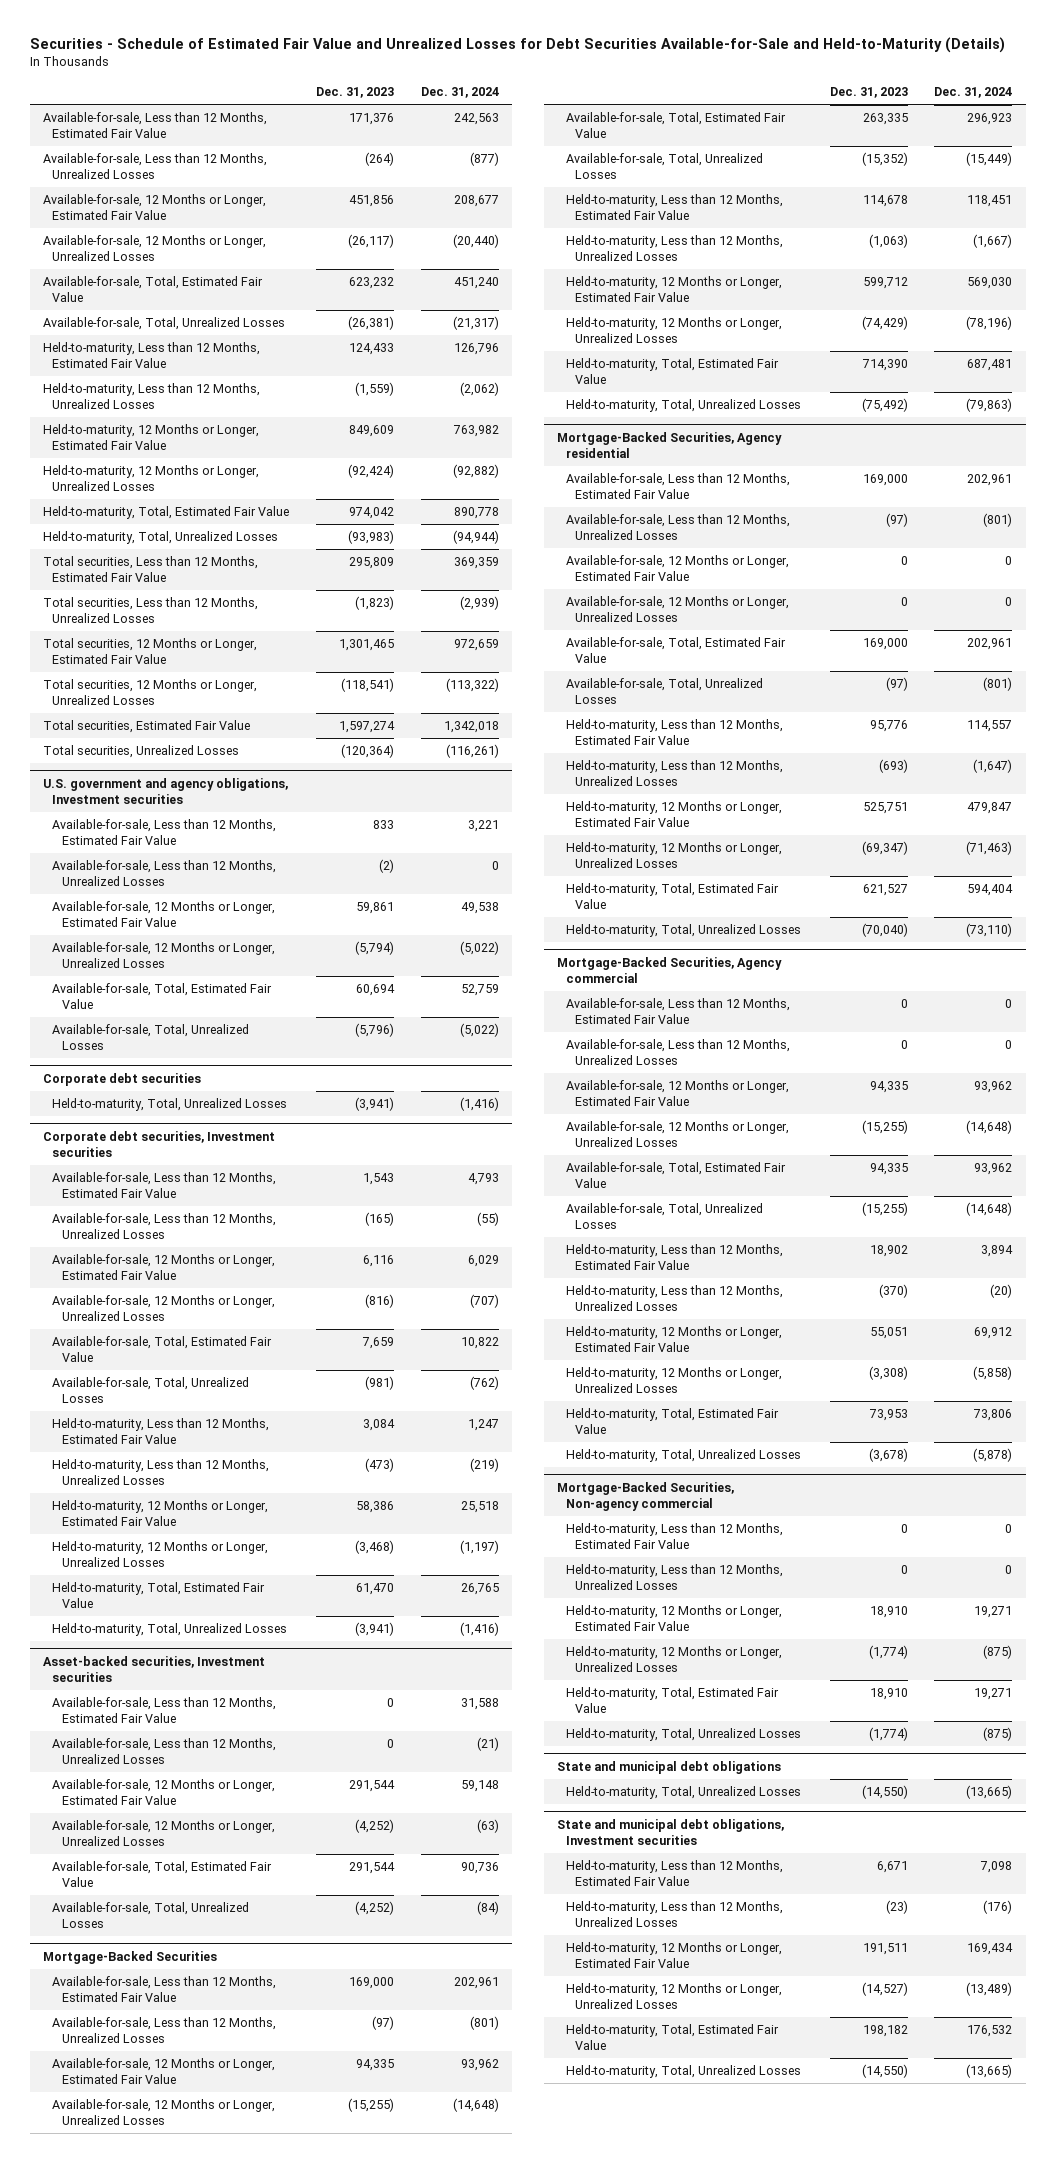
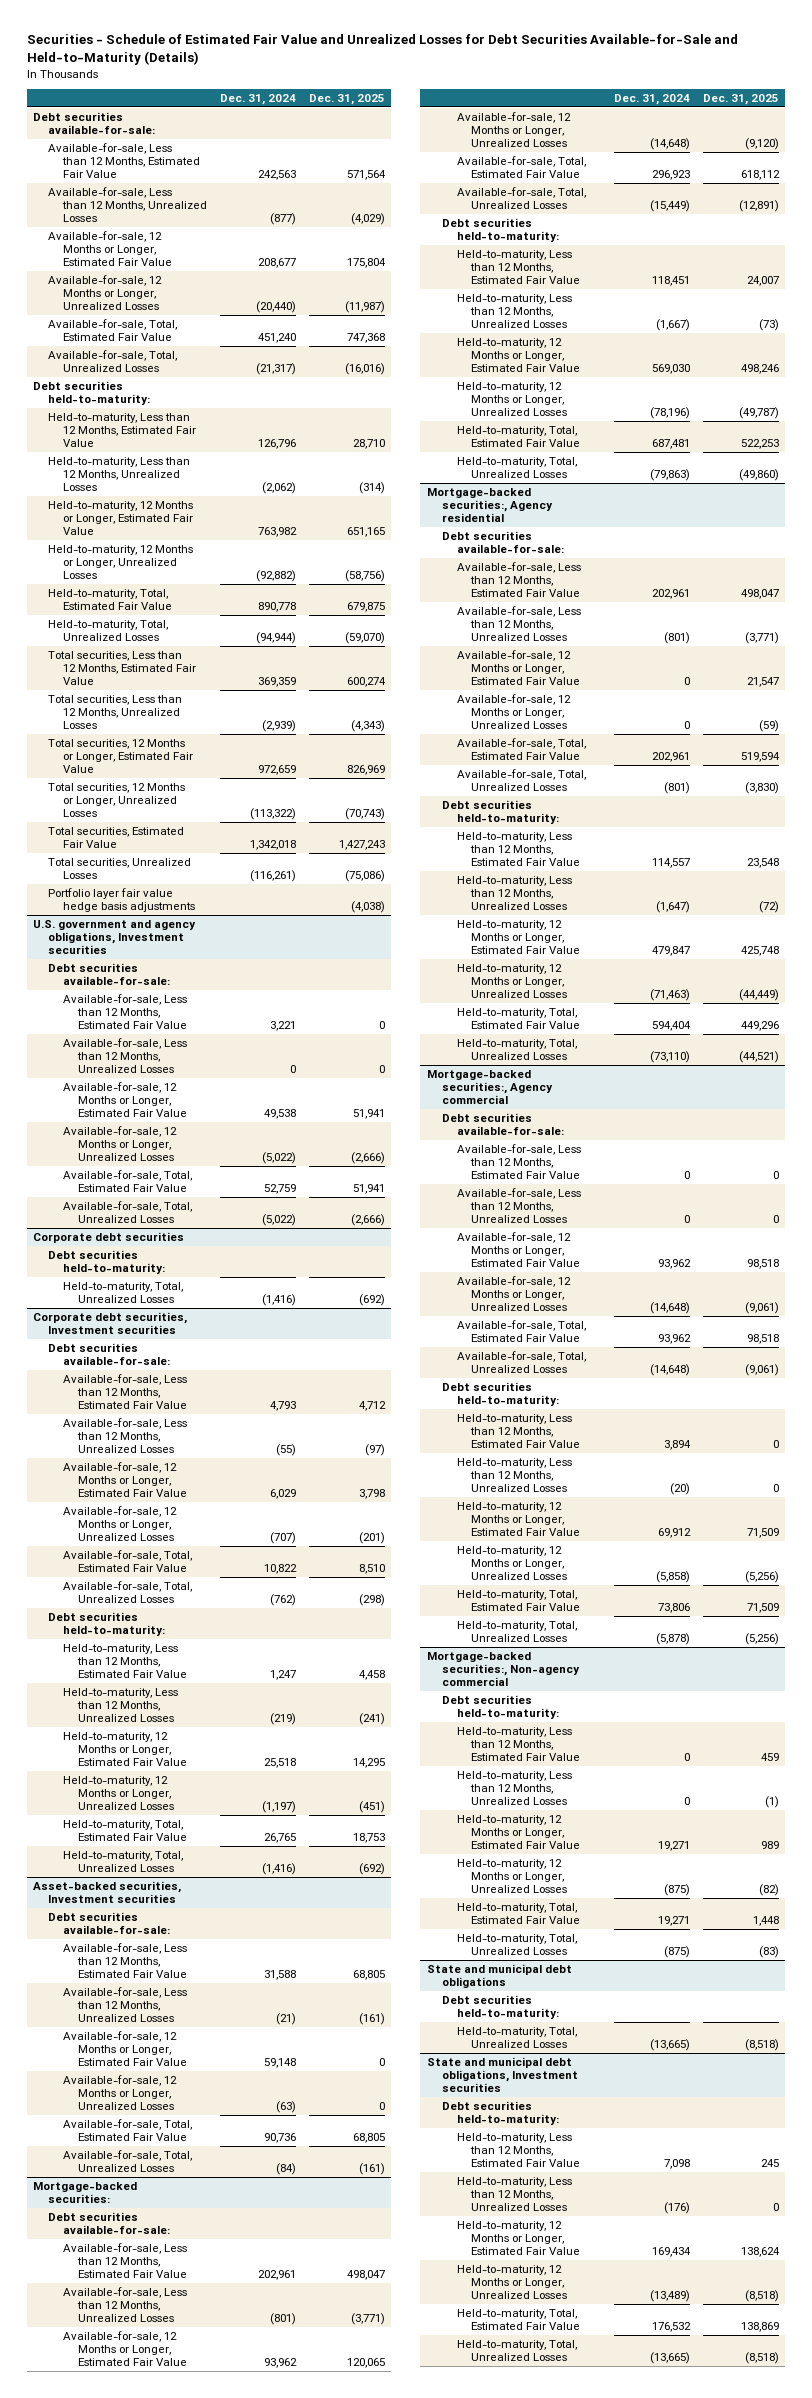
[316,86,395,98] Dec. 31, 2023 -> none
none -> [308,94,385,106] Dec. 31, 2025
none -> [33,111,156,135] Debt securities available-for-sale:
none -> [33,380,151,406] Debt securities held-to-maturity:
none -> [48,887,195,913] Portfolio layer fair value hedge basis adjustments
none -> [48,962,170,986] Debt securities available-for-sale:
none -> [48,1249,165,1275] Debt securities held-to-maturity:
none -> [48,1342,170,1366] Debt securities available-for-sale:
none -> [48,1611,165,1637] Debt securities held-to-maturity:
none -> [48,1911,170,1935] Debt securities available-for-sale:
[43,1951,218,1965] Mortgage-Backed Securities -> [33,2181,138,2204] Mortgage-backed securities:
none -> [48,2211,170,2235] Debt securities available-for-sale:
none -> [441,217,559,243] Debt securities held-to-maturity:
[556,432,782,458] Mortgage-Backed Securities, Agency residential -> [426,487,553,523] Mortgage-backed securities:, Agency residential
none -> [441,530,564,554] Debt securities available-for-sale:
none -> [441,799,559,825] Debt securities held-to-maturity:
[556,957,782,983] Mortgage-Backed Securities, Agency commercial -> [426,1069,553,1105] Mortgage-backed securities:, Agency commercial
none -> [441,1112,564,1136] Debt securities available-for-sale:
none -> [441,1381,559,1407] Debt securities held-to-maturity:
[556,1482,734,1511] Mortgage-Backed Securities, Non-agency commercial -> [426,1651,580,1687] Mortgage-backed securities:, Non-agency commercial
none -> [441,1694,559,1720] Debt securities held-to-maturity:
none -> [441,1994,559,2020] Debt securities held-to-maturity:
none -> [441,2100,559,2126] Debt securities held-to-maturity:

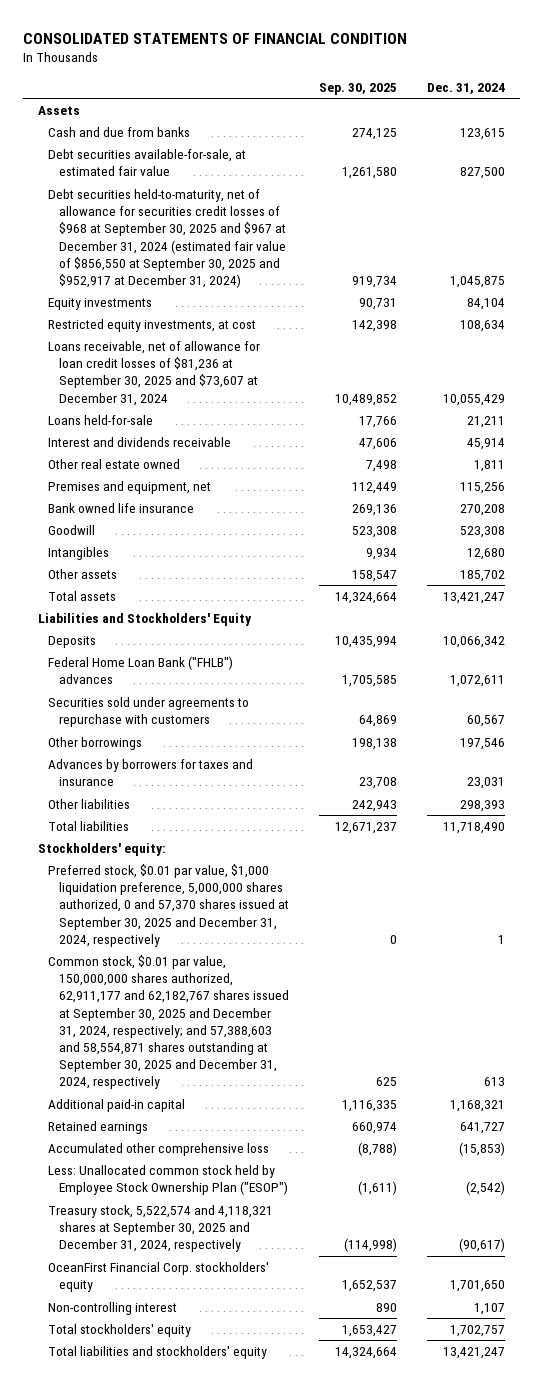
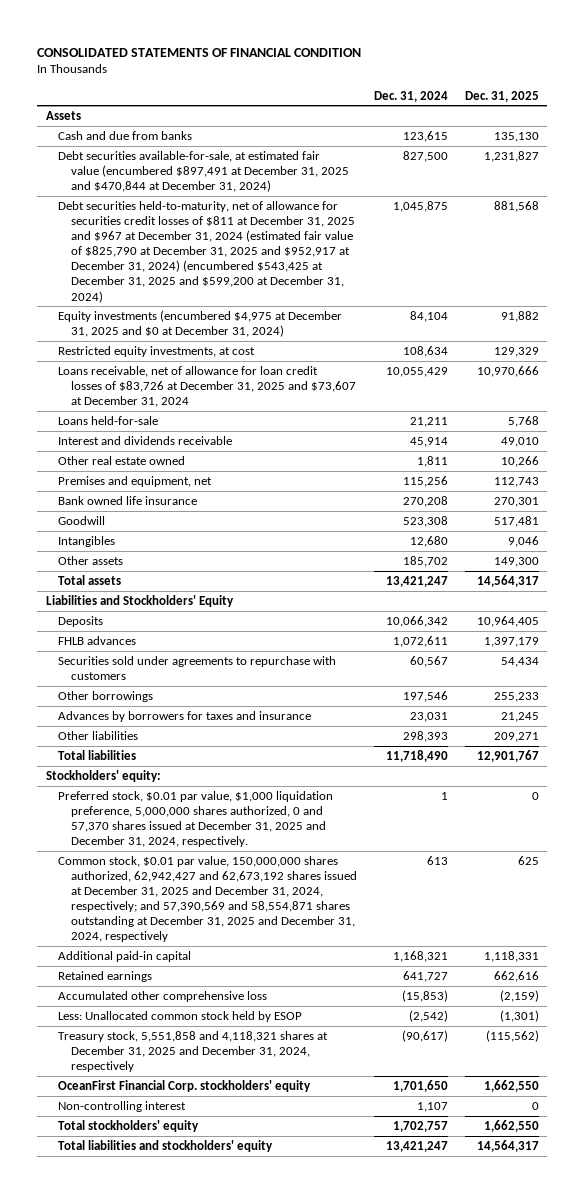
[318,83,397,96] Sep. 30, 2025 -> none
none -> [464,90,539,102] Dec. 31, 2025
[48,149,247,177] Debt securities available-for-sale, at estimated fair value -> [58,150,349,193] Debt securities available-for-sale, at estimated fair value (encumbered $897,491 at December 31, 2025 and $470,844 at December 31, 2024)
[48,189,286,288] Debt securities held-to-maturity, net of allowance for securities credit losses of $968 at September 30, 2025 and $967 at December 31, 2024 (estimated fair value of $856,550 at September 30, 2025 and $952,917 at December 31, 2024) -> [58,200,355,303] Debt securities held-to-maturity, net of allowance for securities credit losses of $811 at December 31, 2025 and $967 at December 31, 2024 (estimated fair value of $825,790 at December 31, 2025 and $952,917 at December 31, 2024) (encumbered $543,425 at December 31, 2025 and $599,200 at December 31, 2024)
[48,298,153,311] Equity investments -> [58,309,343,337] Equity investments (encumbered $4,975 at December 31, 2025 and $0 at December 31, 2024)
[48,341,261,406] Loans receivable, net of allowance for loan credit losses of $81,236 at September 30, 2025 and $73,607 at December 31, 2024 -> [58,365,356,408] Loans receivable, net of allowance for loan credit losses of $83,726 at December 31, 2025 and $73,607 at December 31, 2024
[48,656,234,685] Federal Home Loan Bank ("FHLB") advances -> [58,635,137,645] FHLB advances
[48,864,289,947] Preferred stock, $0.01 par value, $1,000 liquidation preference, 5,000,000 shares authorized, 0 and 57,370 shares issued at September 30, 2025 and December 31, 2024, respectively -> [58,790,334,848] Preferred stock, $0.01 par value, $1,000 liquidation preference, 5,000,000 shares authorized, 0 and 57,370 shares issued at December 31, 2025 and December 31, 2024, respectively.
[48,955,289,1090] Common stock, $0.01 par value, 150,000,000 shares authorized, 62,911,177 and 62,182,767 shares issued at September 30, 2025 and December 31, 2024, respectively; and 57,388,603 and 58,554,871 shares outstanding at September 30, 2025 and December 31, 2024, respectively -> [58,855,357,943] Common stock, $0.01 par value, 150,000,000 shares authorized, 62,942,427 and 62,673,192 shares issued at December 31, 2025 and December 31, 2024, respectively; and 57,390,569 and 58,554,871 shares outstanding at December 31, 2025 and December 31, 2024, respectively
[48,1165,288,1196] Less: Unallocated common stock held by Employee Stock Ownership Plan ("ESOP") -> [58,1010,303,1022] Less: Unallocated common stock held by ESOP
[48,1205,274,1253] Treasury stock, 5,522,574 and 4,118,321 shares at September 30, 2025 and December 31, 2024, respectively -> [58,1030,329,1073] Treasury stock, 5,551,858 and 4,118,321 shares at December 31, 2025 and December 31, 2024, respectively

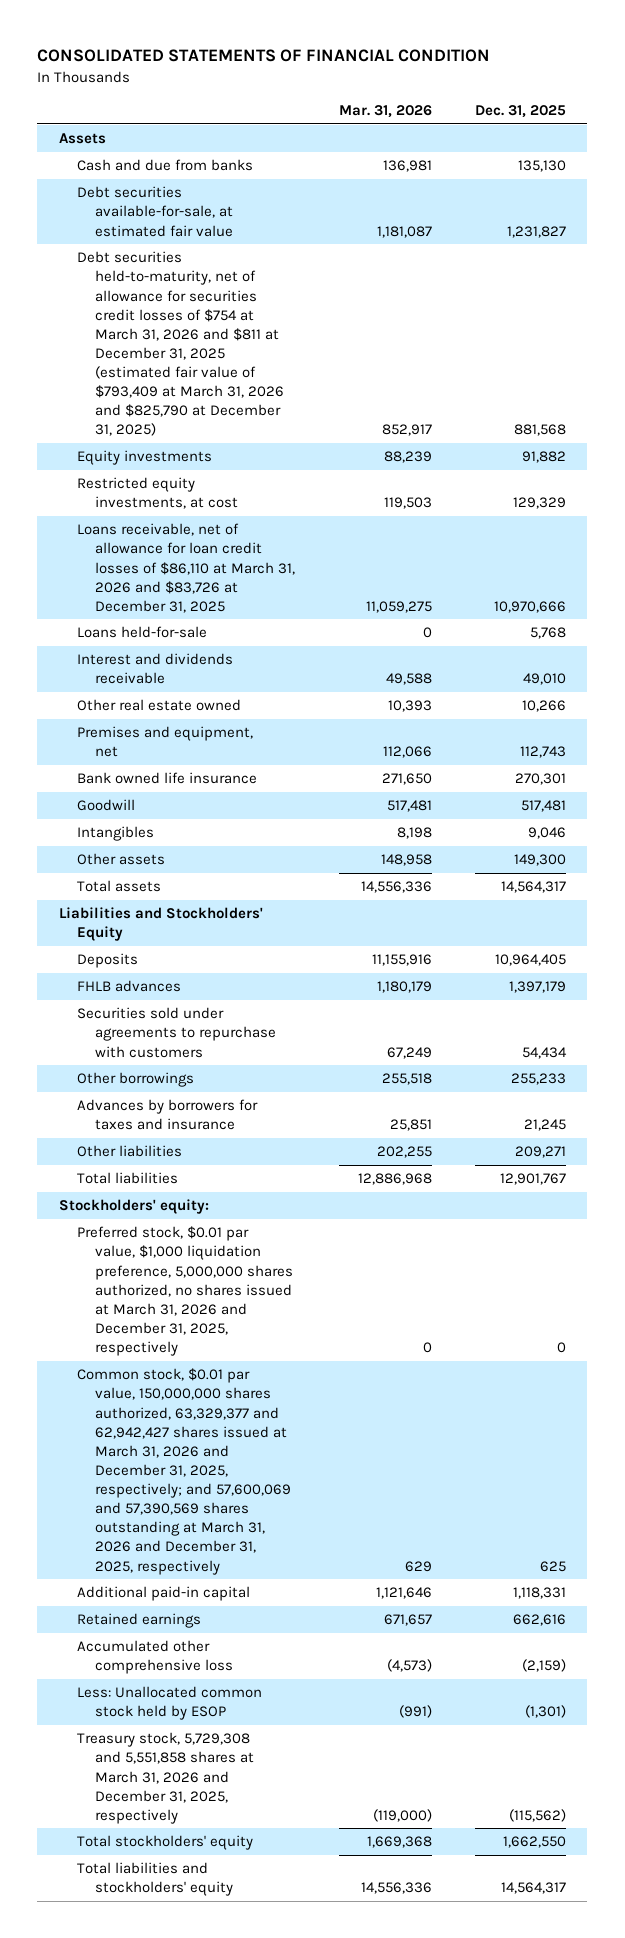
[373,90,448,102] Dec. 31, 2024 -> none
none -> [338,105,432,119] Mar. 31, 2026
[58,150,349,193] Debt securities available-for-sale, at estimated fair value (encumbered $897,491 at December 31, 2025 and $470,844 at December 31, 2024) -> [77,186,234,237] Debt securities available-for-sale, at estimated fair value
[58,200,355,303] Debt securities held-to-maturity, net of allowance for securities credit losses of $811 at December 31, 2025 and $967 at December 31, 2024 (estimated fair value of $825,790 at December 31, 2025 and $952,917 at December 31, 2024) (encumbered $543,425 at December 31, 2025 and $599,200 at December 31, 2024) -> [77,251,285,437] Debt securities held-to-maturity, net of allowance for securities credit losses of $754 at March 31, 2026 and $811 at December 31, 2025 (estimated fair value of $793,409 at March 31, 2026 and $825,790 at December 31, 2025)
[58,309,343,337] Equity investments (encumbered $4,975 at December 31, 2025 and $0 at December 31, 2024) -> [77,450,213,466] Equity investments
[58,365,356,408] Loans receivable, net of allowance for loan credit losses of $83,726 at December 31, 2025 and $73,607 at December 31, 2024 -> [77,523,296,613] Loans receivable, net of allowance for loan credit losses of $86,110 at March 31, 2026 and $83,726 at December 31, 2025
[58,790,334,848] Preferred stock, $0.01 par value, $1,000 liquidation preference, 5,000,000 shares authorized, 0 and 57,370 shares issued at December 31, 2025 and December 31, 2024, respectively. -> [77,1226,294,1357] Preferred stock, $0.01 par value, $1,000 liquidation preference, 5,000,000 shares authorized, no shares issued at March 31, 2026 and December 31, 2025, respectively
[58,855,357,943] Common stock, $0.01 par value, 150,000,000 shares authorized, 62,942,427 and 62,673,192 shares issued at December 31, 2025 and December 31, 2024, respectively; and 57,390,569 and 58,554,871 shares outstanding at December 31, 2025 and December 31, 2024, respectively -> [77,1368,292,1575] Common stock, $0.01 par value, 150,000,000 shares authorized, 63,329,377 and 62,942,427 shares issued at March 31, 2026 and December 31, 2025, respectively; and 57,600,069 and 57,390,569 shares outstanding at March 31, 2026 and December 31, 2025, respectively
[58,1079,312,1092] OceanFirst Financial Corp. stockholders' equity -> none
[58,1100,187,1112] Non-controlling interest -> none
[58,1030,329,1073] Treasury stock, 5,551,858 and 4,118,321 shares at December 31, 2025 and December 31, 2024, respectively -> [77,1732,255,1824] Treasury stock, 5,729,308 and 5,551,858 shares at March 31, 2026 and December 31, 2025, respectively

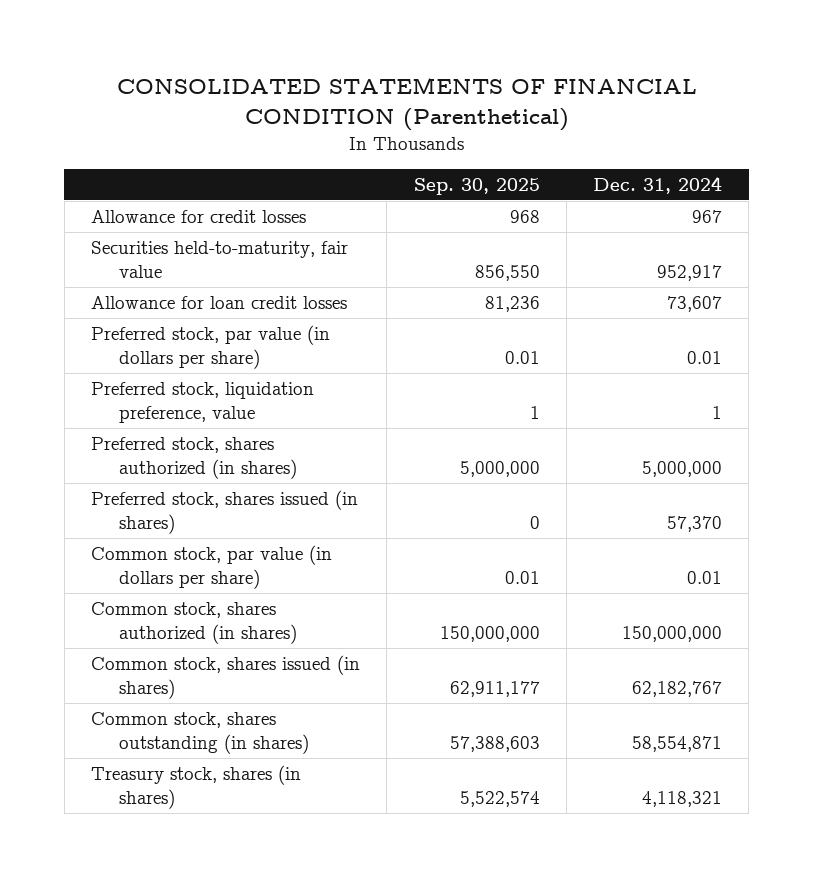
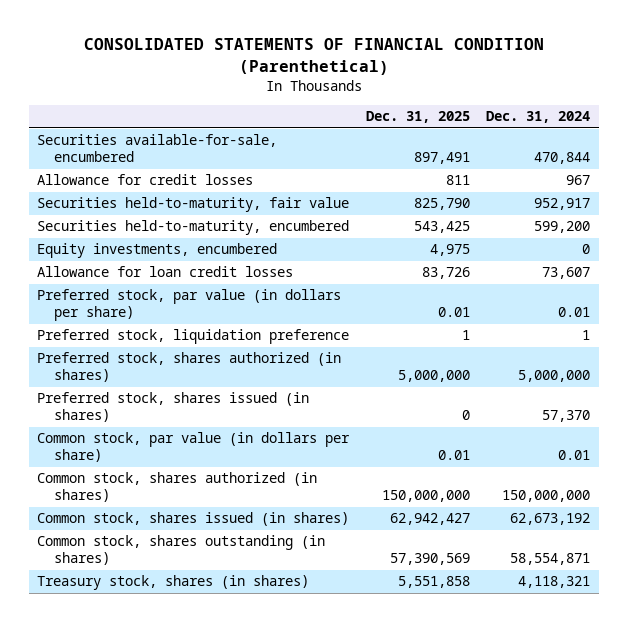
[413,177,540,195] Sep. 30, 2025 -> none
none -> [365,111,470,124] Dec. 31, 2025
none -> [37,134,278,163] Securities available-for-sale, encumbered
none -> [37,220,350,236] Securities held-to-maturity, encumbered
none -> [37,243,278,259] Equity investments, encumbered
[90,381,314,423] Preferred stock, liquidation preference, value -> [37,329,350,345] Preferred stock, liquidation preference
[632,680,723,697] 62,182,767 -> [510,513,591,526] 62,673,192

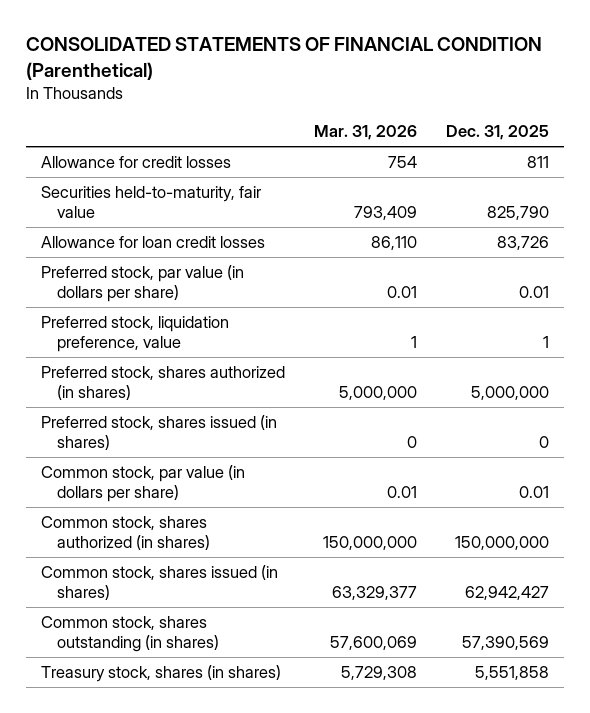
[486,111,591,124] Dec. 31, 2024 -> none
none -> [314,125,418,141] Mar. 31, 2026
[37,134,278,163] Securities available-for-sale, encumbered -> none
[37,220,350,236] Securities held-to-maturity, encumbered -> none
[37,243,278,259] Equity investments, encumbered -> none
[37,329,350,345] Preferred stock, liquidation preference -> [40,316,229,352] Preferred stock, liquidation preference, value

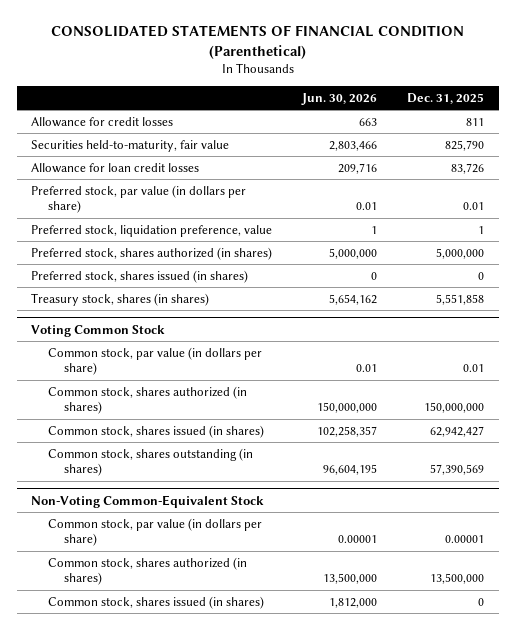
[314,125,418,141] Mar. 31, 2026 -> none
none -> [301,92,378,105] Jun. 30, 2026
[40,665,281,683] Treasury stock, shares (in shares) -> [31,292,210,306] Treasury stock, shares (in shares)
none -> [31,324,166,337] Voting Common Stock
none -> [31,494,265,508] Non-Voting Common-Equivalent Stock
none -> [47,517,262,547] Common stock, par value (in dollars per share)
none -> [47,556,247,586] Common stock, shares authorized (in shares)
none -> [47,595,264,609] Common stock, shares issued (in shares)

